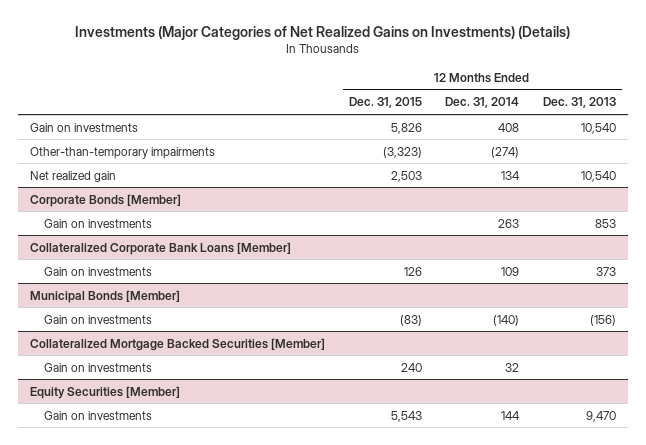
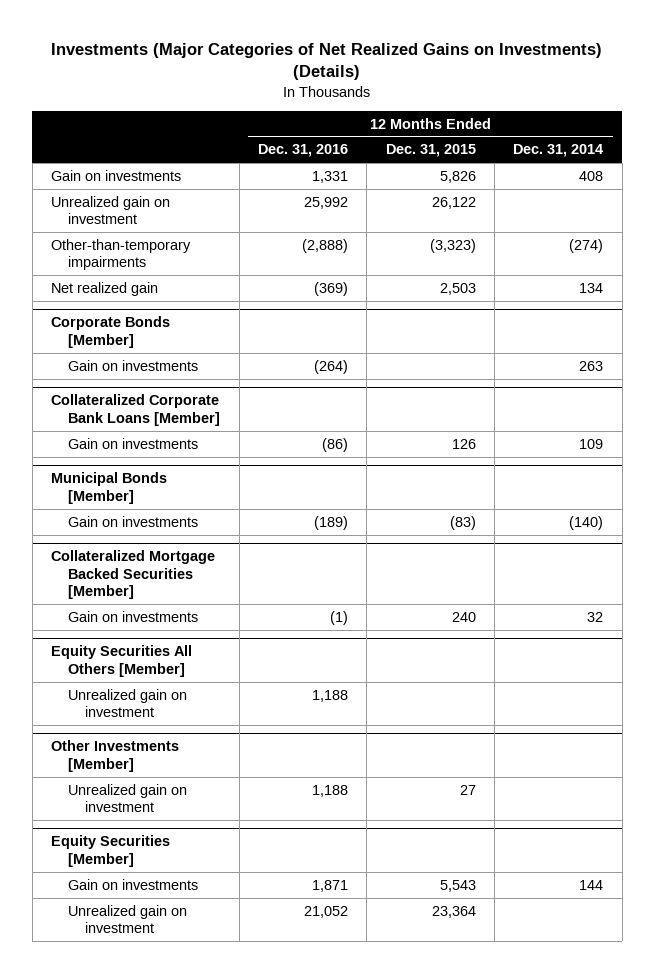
[543,97,617,109] Dec. 31, 2013 -> none
none -> [257,144,348,158] Dec. 31, 2016
none -> [51,195,171,225] Unrealized gain on investment
none -> [51,645,193,677] Equity Securities All Others [Member]
none -> [68,688,188,718] Unrealized gain on investment
none -> [51,740,180,772] Other Investments [Member]
none -> [68,783,188,813] Unrealized gain on investment
none -> [68,904,188,934] Unrealized gain on investment

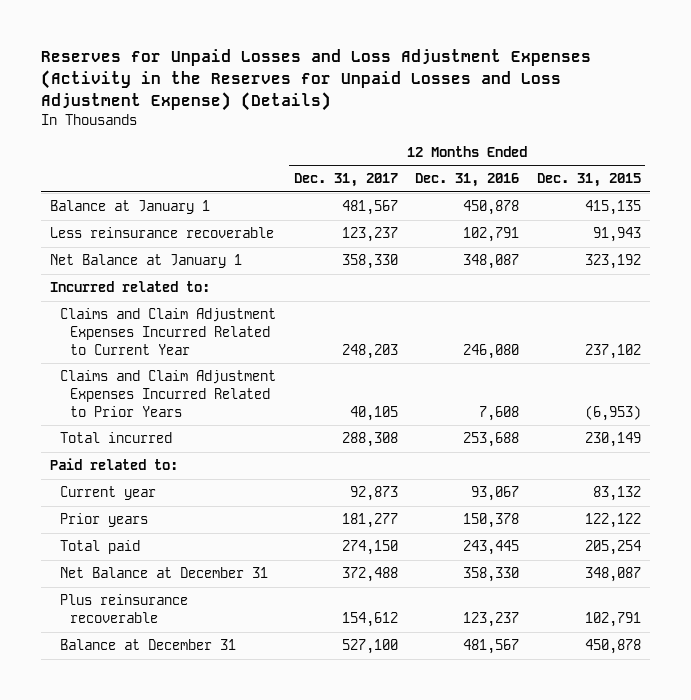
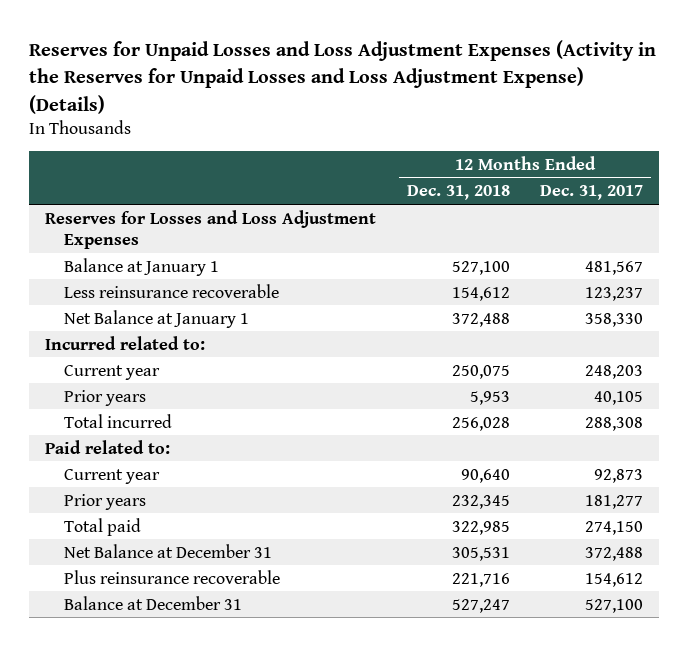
[415,173,520,188] Dec. 31, 2016 -> none
[536,173,641,188] Dec. 31, 2015 -> none
none -> [406,185,510,201] Dec. 31, 2018
none -> [44,209,376,249] Reserves for Losses and Loss Adjustment Expenses
[59,308,276,356] Claims and Claim Adjustment Expenses Incurred Related to Current Year -> [64,364,161,380] Current year
[59,370,276,418] Claims and Claim Adjustment Expenses Incurred Related to Prior Years -> [64,389,147,406] Prior years

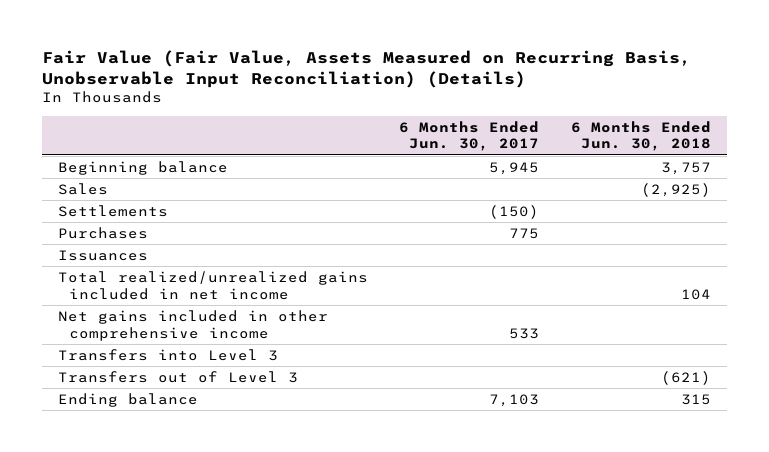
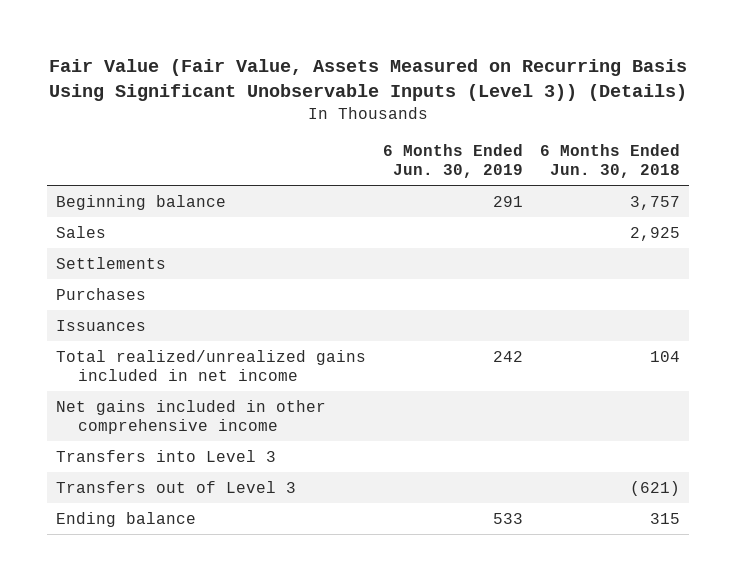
[41,49,691,88] Fair Value (Fair Value, Assets Measured on Recurring Basis, Unobservable Input Reconciliation) (Details) -> [49,59,688,102] Fair Value (Fair Value, Assets Measured on Recurring Basis Using Significant Unobservable Inputs (Level 3)) (Details)
[399,120,540,152] 6 Months Ended Jun. 30, 2017 -> none
none -> [383,144,524,179] 6 Months Ended Jun. 30, 2019
[641,182,712,197] (2,925) -> [630,226,681,241] 2,925

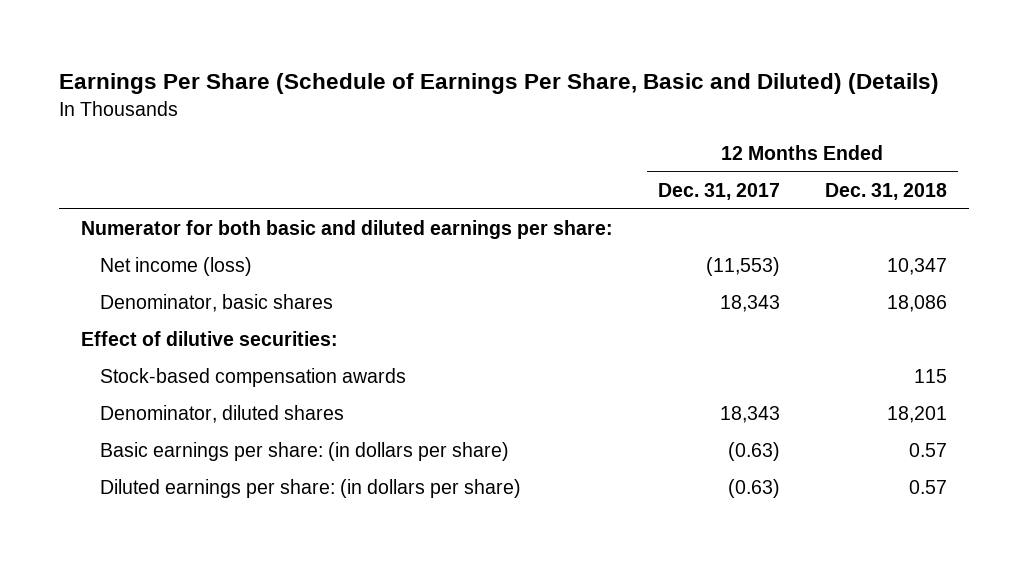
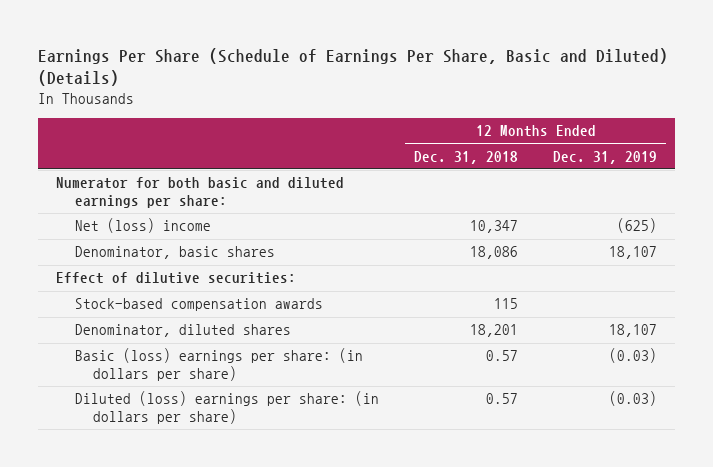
[657,182,780,200] Dec. 31, 2017 -> none
none -> [553,150,658,164] Dec. 31, 2019
[99,257,252,277] Net income (loss) -> [74,218,211,234] Net (loss) income
[99,442,509,462] Basic earnings per share: (in dollars per share) -> [74,348,363,382] Basic (loss) earnings per share: (in dollars per share)
[99,479,521,499] Diluted earnings per share: (in dollars per share) -> [74,391,379,425] Diluted (loss) earnings per share: (in dollars per share)

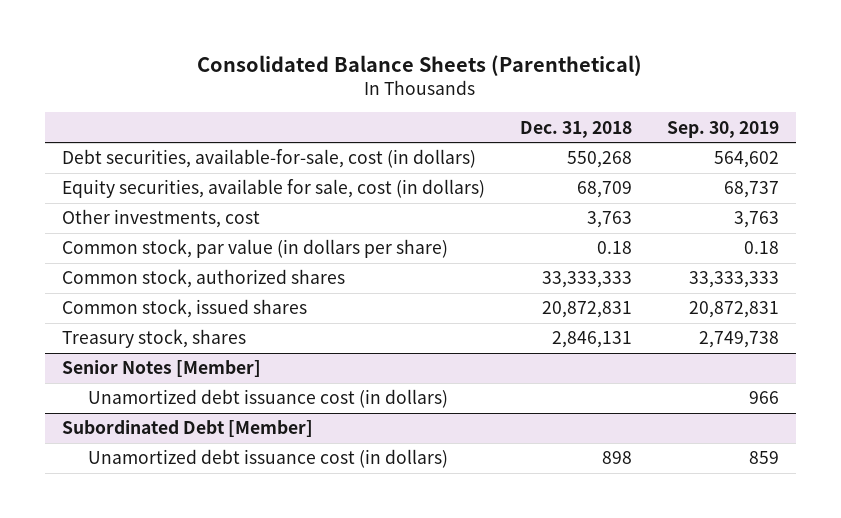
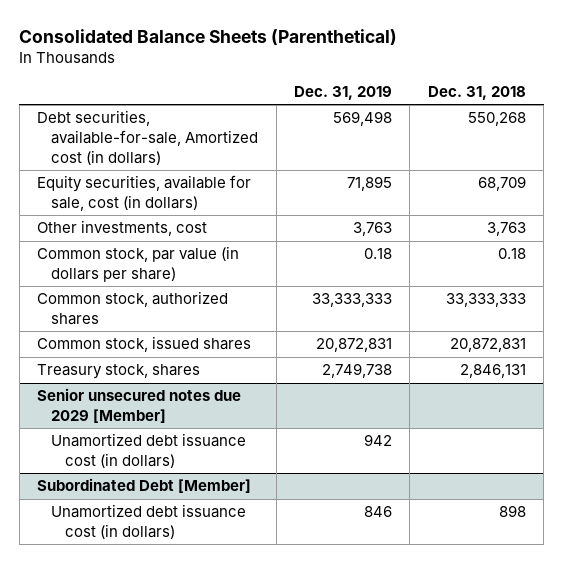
[666,120,779,138] Sep. 30, 2019 -> none
none -> [294,85,393,100] Dec. 31, 2019
[62,149,477,169] Debt securities, available-for-sale, cost (in dollars) -> [37,110,259,165] Debt securities, available-for-sale, Amortized cost (in dollars)
[62,360,262,378] Senior Notes [Member] -> [37,388,242,424] Senior unsecured notes due 2029 [Member]

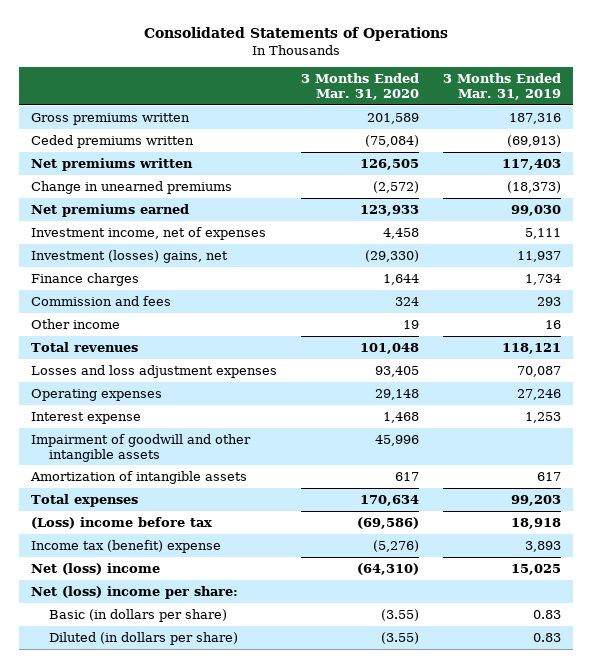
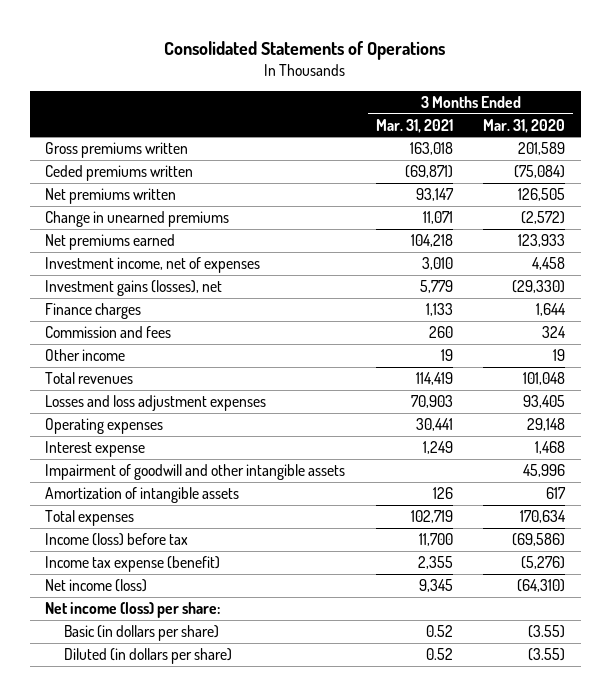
[442,73,561,100] 3 Months Ended Mar. 31, 2019 -> none
none -> [375,118,453,133] Mar. 31, 2021
[30,249,228,263] Investment (losses) gains, net -> [45,279,223,296] Investment gains (losses), net
[30,516,212,529] (Loss) income before tax -> [45,532,189,546] Income (loss) before tax
[30,539,221,553] Income tax (benefit) expense -> [45,555,221,572] Income tax expense (benefit)
[30,562,160,575] Net (loss) income -> [45,578,148,592] Net income (loss)
[30,585,238,599] Net (loss) income per share: -> [45,601,221,618] Net income (loss) per share:

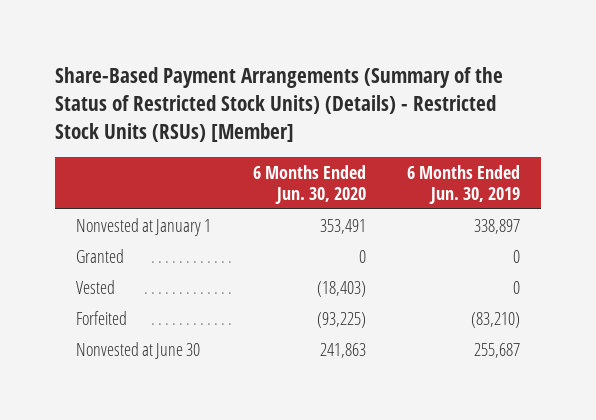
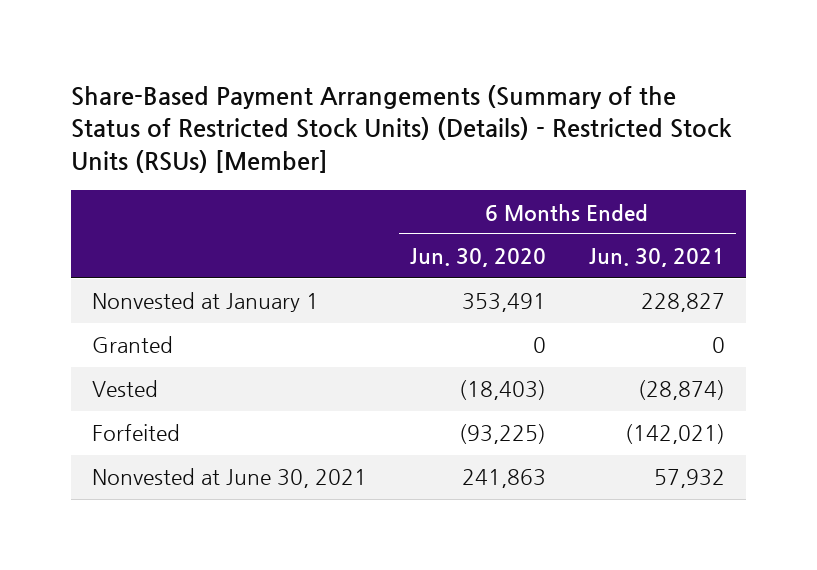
[407,164,521,204] 6 Months Ended Jun. 30, 2019 -> none
none -> [588,248,725,268] Jun. 30, 2021
[76,341,201,359] Nonvested at June 30 -> [92,468,368,489] Nonvested at June 30, 2021

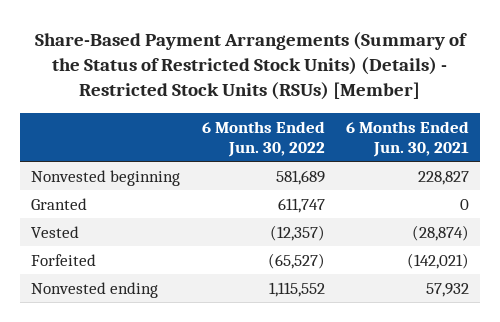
[410,248,547,268] Jun. 30, 2020 -> none
none -> [201,120,325,157] 6 Months Ended Jun. 30, 2022
[92,292,320,313] Nonvested at January 1 -> [30,169,180,186] Nonvested beginning
[92,468,368,489] Nonvested at June 30, 2021 -> [30,281,158,298] Nonvested ending

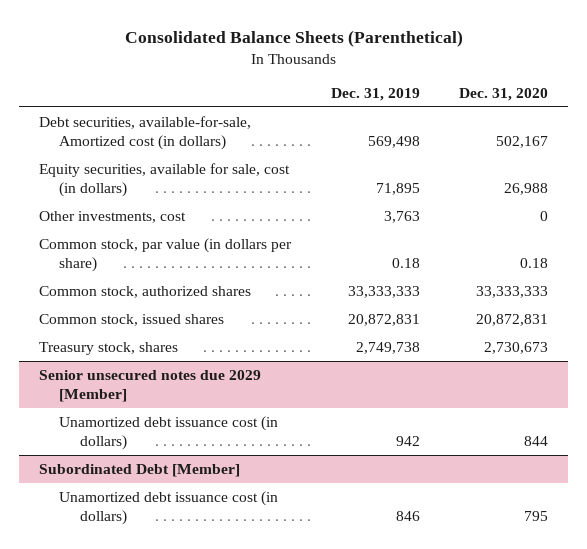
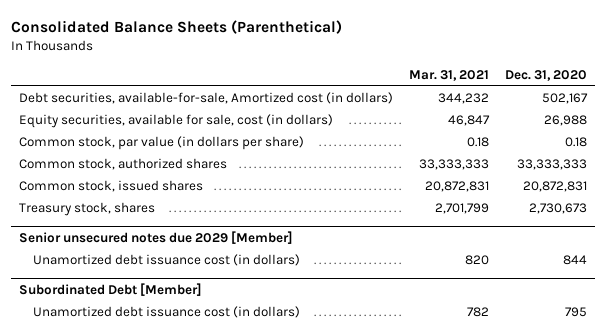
[330,87,420,101] Dec. 31, 2019 -> none
none -> [409,70,490,82] Mar. 31, 2021
[39,210,187,223] Other investments, cost -> none

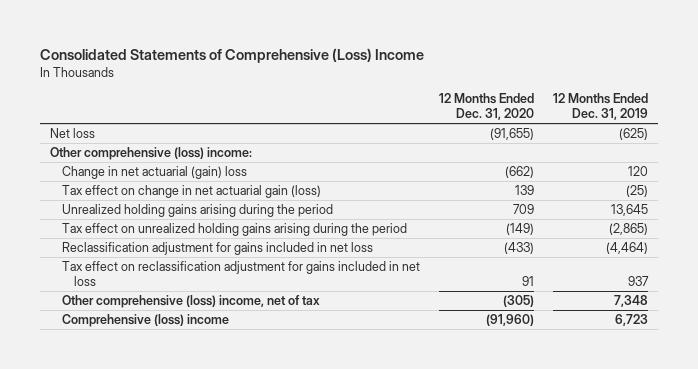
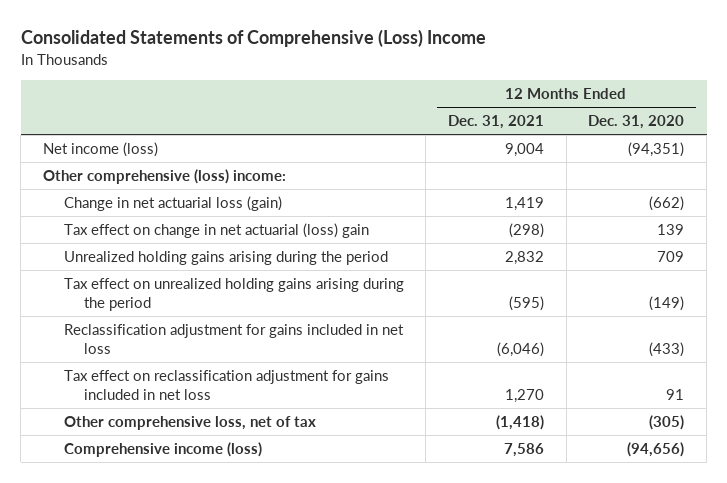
[553,93,649,121] 12 Months Ended Dec. 31, 2019 -> none
none -> [448,115,545,130] Dec. 31, 2021
[49,128,95,139] Net loss -> [43,142,159,158] Net income (loss)
[489,128,534,141] (91,655) -> [628,142,685,158] (94,351)
[61,166,247,180] Change in net actuarial (gain) loss -> [63,196,282,212] Change in net actuarial loss (gain)
[61,185,321,199] Tax effect on change in net actuarial gain (loss) -> [63,223,369,239] Tax effect on change in net actuarial (loss) gain
[61,295,320,309] Other comprehensive (loss) income, net of tax -> [63,416,316,431] Other comprehensive loss, net of tax
[61,314,229,328] Comprehensive (loss) income -> [63,442,262,458] Comprehensive income (loss)
[485,314,534,327] (91,960) -> [627,442,685,458] (94,656)

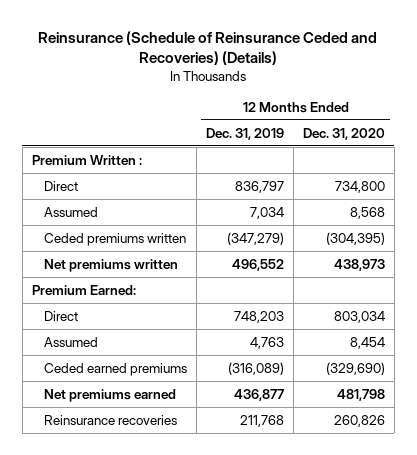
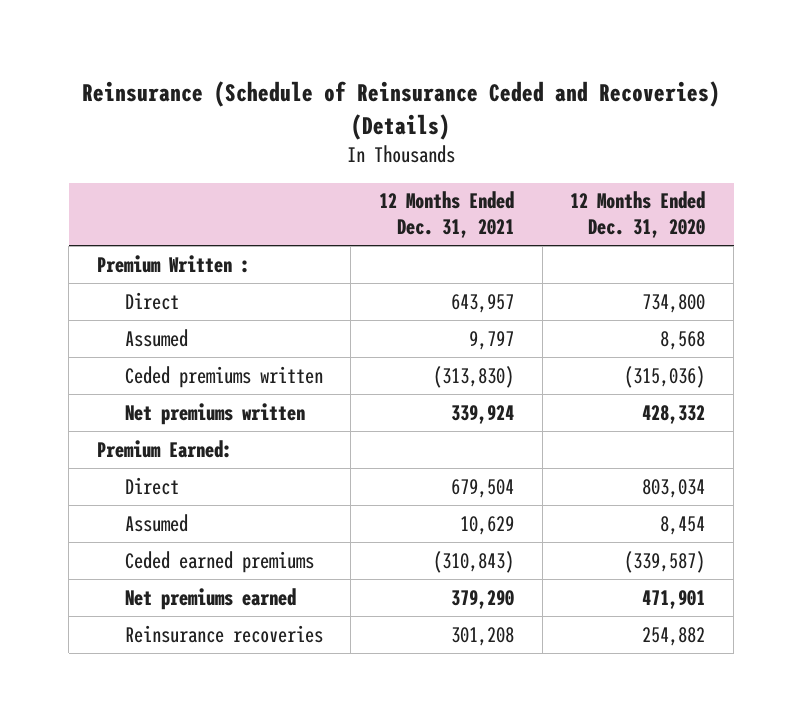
[206,127,285,140] Dec. 31, 2019 -> none
none -> [379,191,515,239] 12 Months Ended Dec. 31, 2021
[325,231,385,245] (304,395) -> [624,365,706,388] (315,036)
[333,258,385,271] 438,973 -> [642,404,706,424] 428,332
[325,361,385,375] (329,690) -> [624,550,706,573] (339,587)
[336,388,385,401] 481,798 -> [642,589,706,609] 471,901
[333,414,385,427] 260,826 -> [642,626,706,646] 254,882

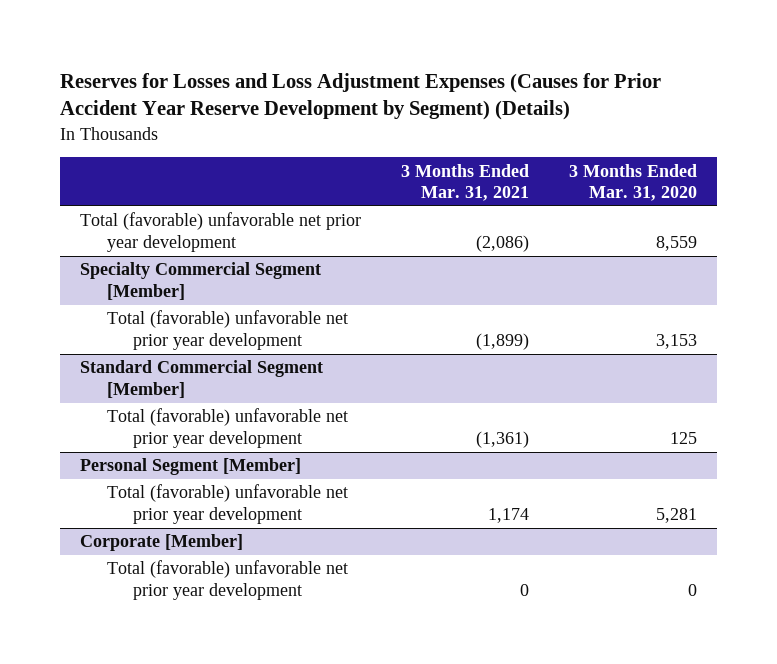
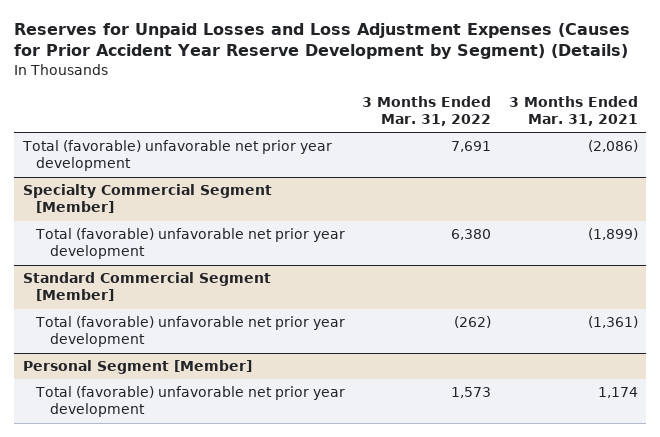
[59,72,661,121] Reserves for Losses and Loss Adjustment Expenses (Causes for Prior Accident Year Reserve Development by Segment) (Details) -> [13,23,630,60] Reserves for Unpaid Losses and Loss Adjustment Expenses (Causes for Prior Accident Year Reserve Development by Segment) (Details)
[568,163,697,202] 3 Months Ended Mar. 31, 2020 -> none
none -> [362,95,492,126] 3 Months Ended Mar. 31, 2022
[79,534,243,552] Corporate [Member] -> none
[106,560,348,600] Total (favorable) unfavorable net prior year development -> none

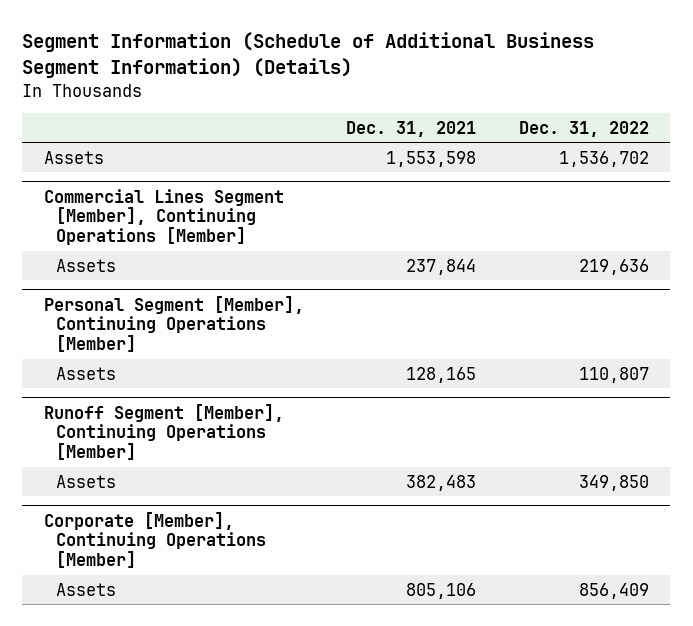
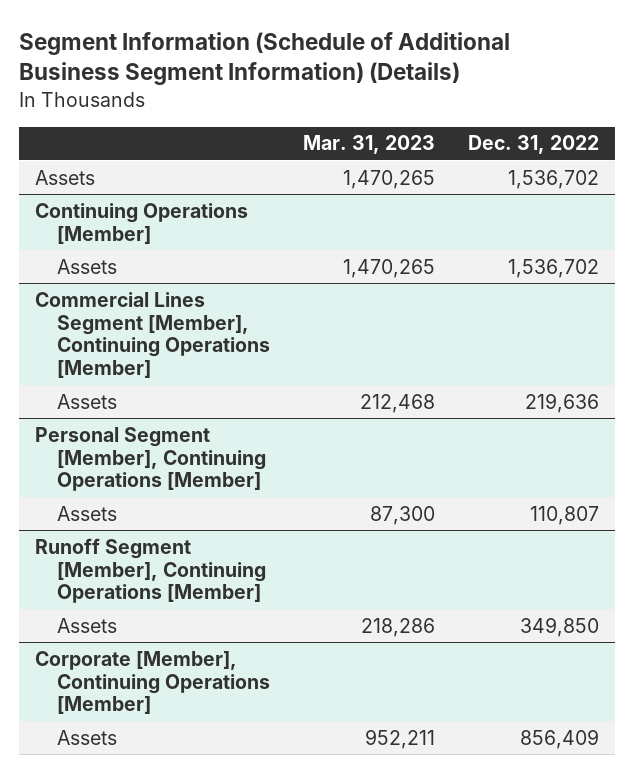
[346,121,477,138] Dec. 31, 2021 -> none
none -> [302,135,435,155] Mar. 31, 2023
none -> [35,202,249,244] Continuing Operations [Member]
none -> [57,258,118,274] Assets

